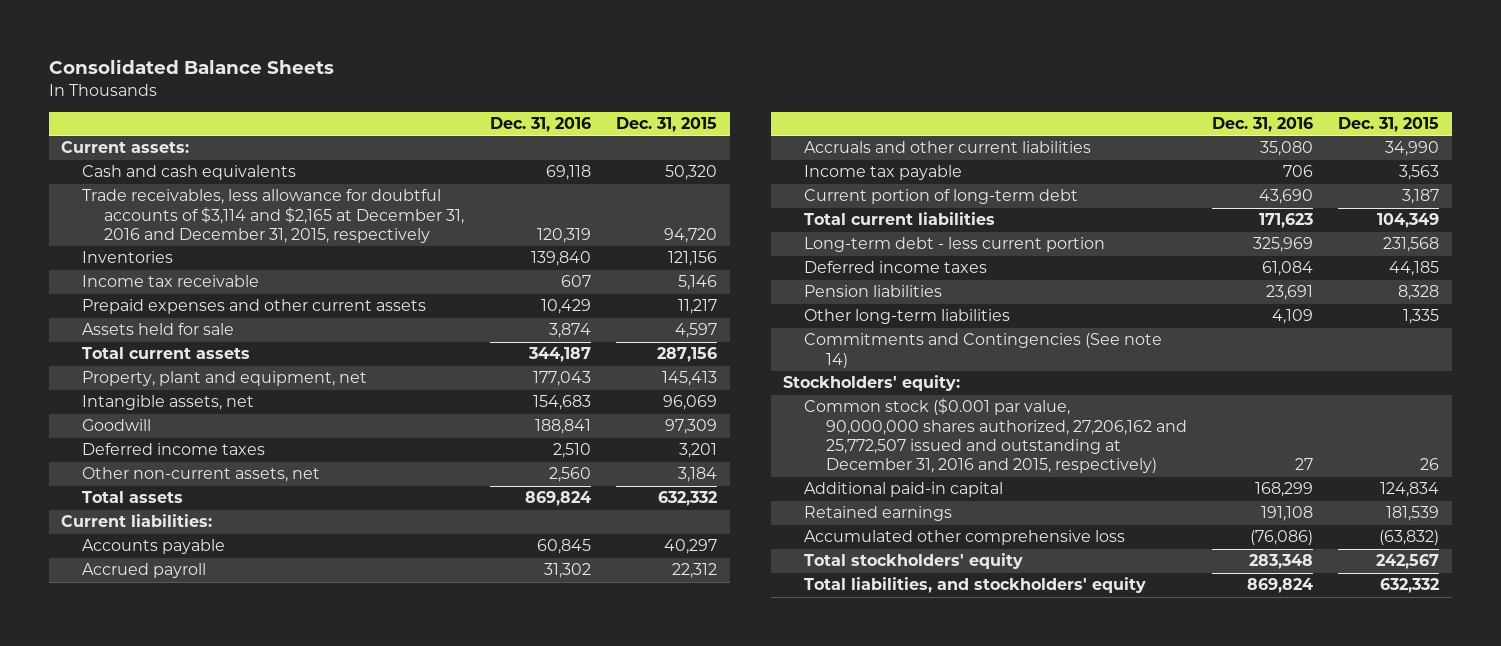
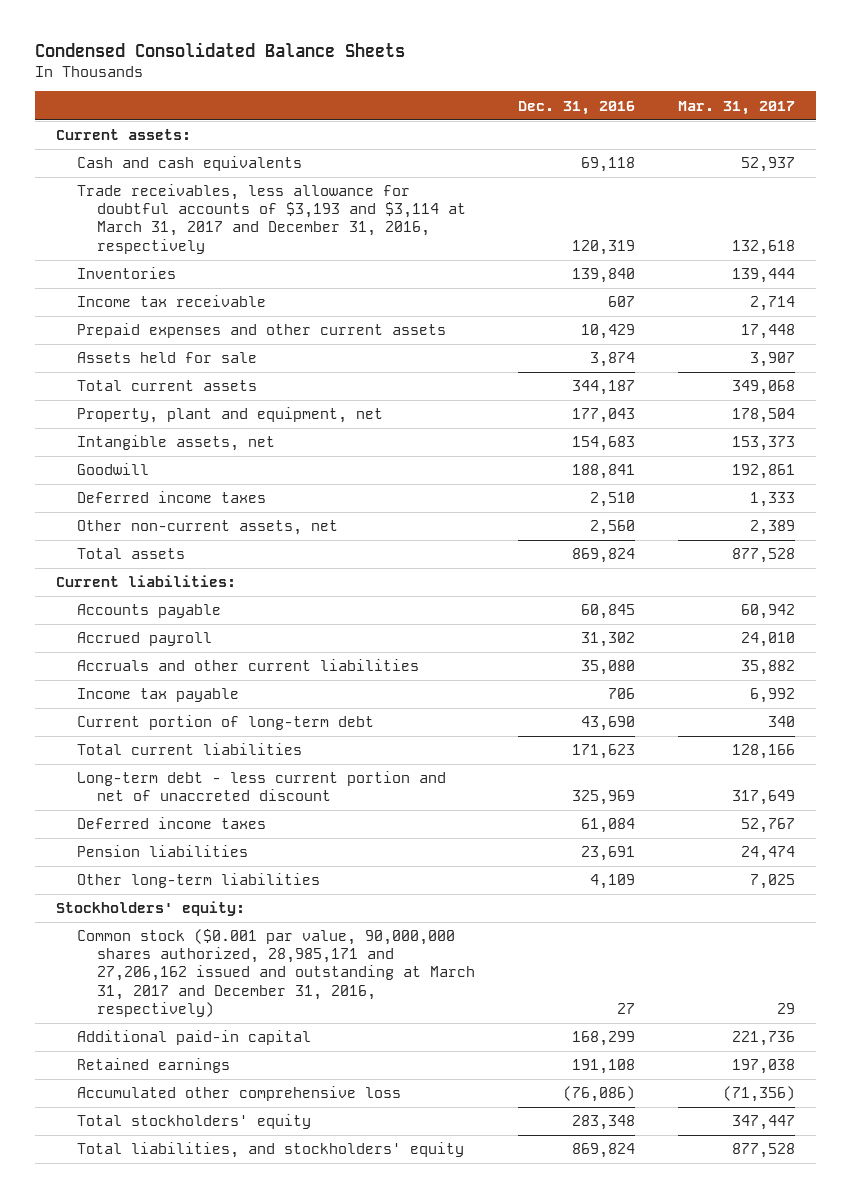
[48,58,334,74] Consolidated Balance Sheets -> [34,42,405,58] Condensed Consolidated Balance Sheets
[616,117,718,133] Dec. 31, 2015 -> none
none -> [677,100,795,115] Mar. 31, 2017
[82,189,464,244] Trade receivables, less allowance for doubtful accounts of $3,114 and $2,165 at December 31, 2016 and December 31, 2015, respectively -> [76,184,466,254] Trade receivables, less allowance for doubtful accounts of $3,193 and $3,114 at March 31, 2017 and December 31, 2016, respectively
[804,237,1106,253] Long-term debt - less current portion -> [76,771,446,802] Long-term debt - less current portion and net of unaccreted discount
[804,333,1163,368] Commitments and Contingencies (See note 14) -> none
[804,398,1187,474] Common stock ($0.001 par value, 90,000,000 shares authorized, 27,206,162 and 25,772,507 issued and outstanding at December 31, 2016 and 2015, respectively) -> [76,929,475,1017] Common stock ($0.001 par value, 90,000,000 shares authorized, 28,985,171 and 27,206,162 issued and outstanding at March 31, 2017 and December 31, 2016, respectively)

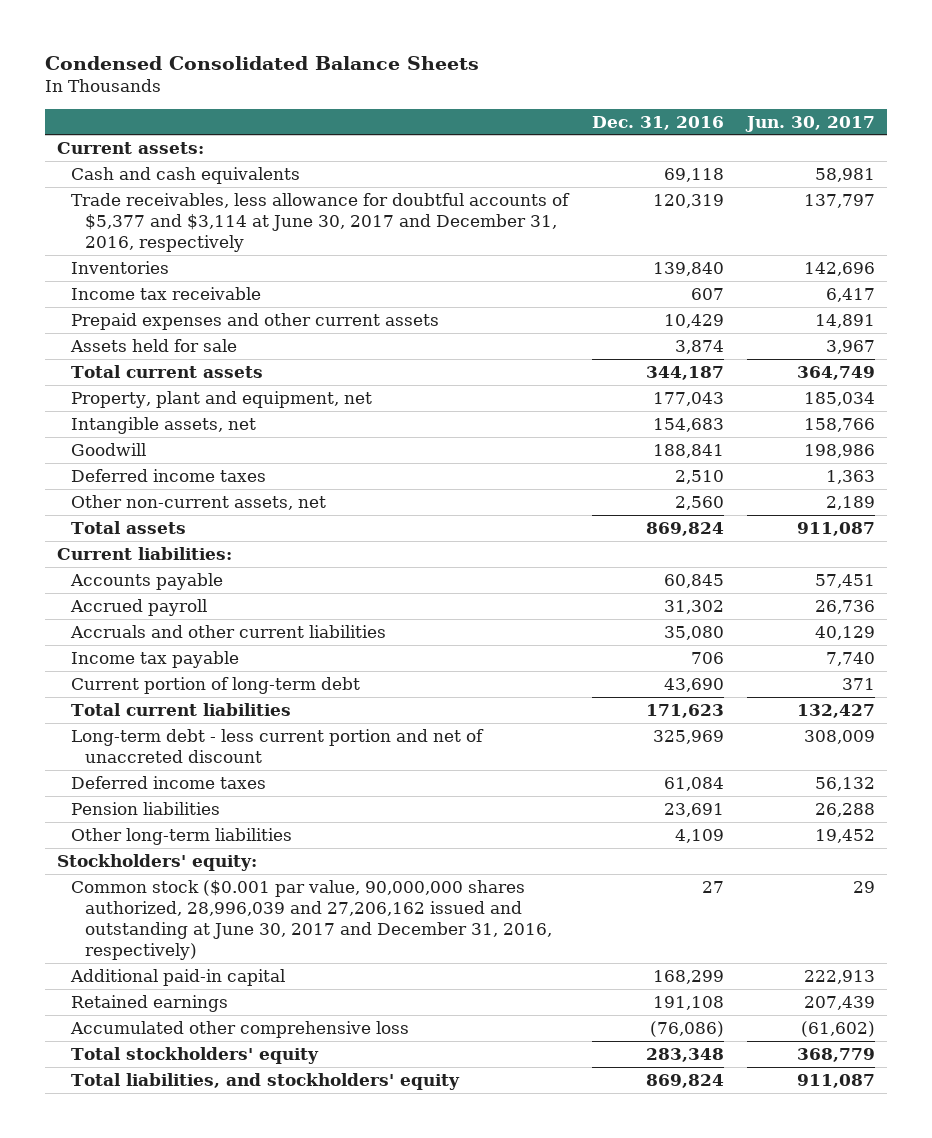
[677,100,795,115] Mar. 31, 2017 -> none
none -> [745,115,876,132] Jun. 30, 2017
[76,184,466,254] Trade receivables, less allowance for doubtful accounts of $3,193 and $3,114 at March 31, 2017 and December 31, 2016, respectively -> [70,192,570,253] Trade receivables, less allowance for doubtful accounts of $5,377 and $3,114 at June 30, 2017 and December 31, 2016, respectively
[76,929,475,1017] Common stock ($0.001 par value, 90,000,000 shares authorized, 28,985,171 and 27,206,162 issued and outstanding at March 31, 2017 and December 31, 2016, respectively) -> [70,879,553,961] Common stock ($0.001 par value, 90,000,000 shares authorized, 28,996,039 and 27,206,162 issued and outstanding at June 30, 2017 and December 31, 2016, respectively)

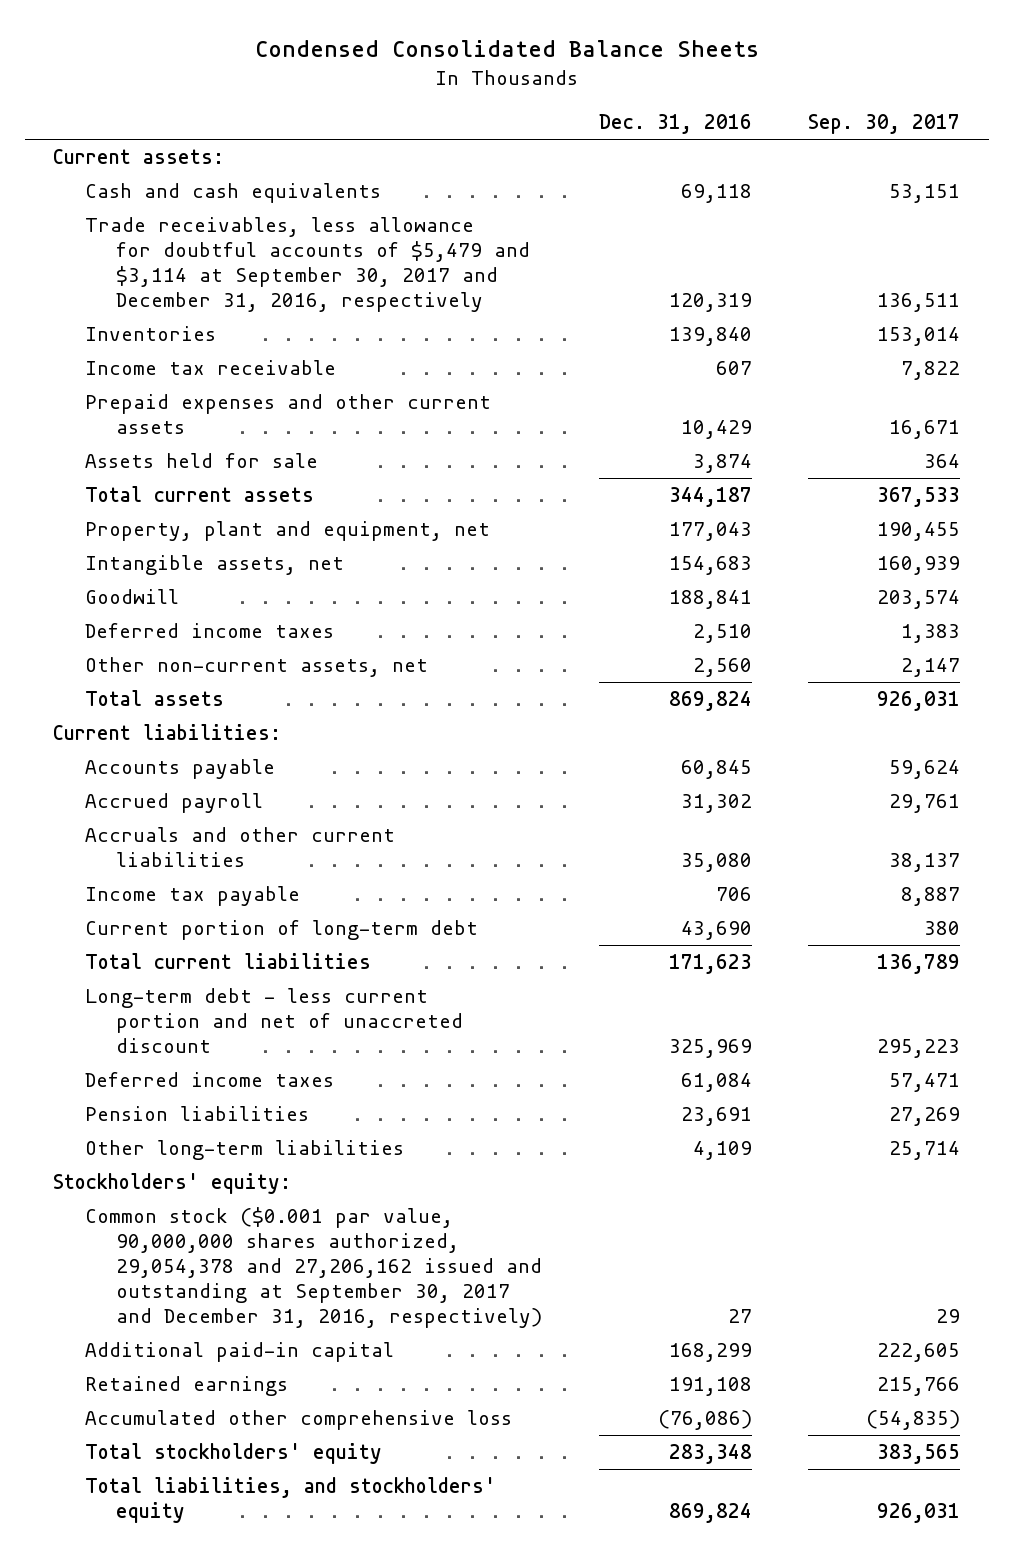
[745,115,876,132] Jun. 30, 2017 -> none
none -> [808,114,961,135] Sep. 30, 2017
[70,192,570,253] Trade receivables, less allowance for doubtful accounts of $5,377 and $3,114 at June 30, 2017 and December 31, 2016, respectively -> [84,216,531,312] Trade receivables, less allowance for doubtful accounts of $5,479 and $3,114 at September 30, 2017 and December 31, 2016, respectively
[70,879,553,961] Common stock ($0.001 par value, 90,000,000 shares authorized, 28,996,039 and 27,206,162 issued and outstanding at June 30, 2017 and December 31, 2016, respectively) -> [84,1206,543,1328] Common stock ($0.001 par value, 90,000,000 shares authorized, 29,054,378 and 27,206,162 issued and outstanding at September 30, 2017 and December 31, 2016, respectively)

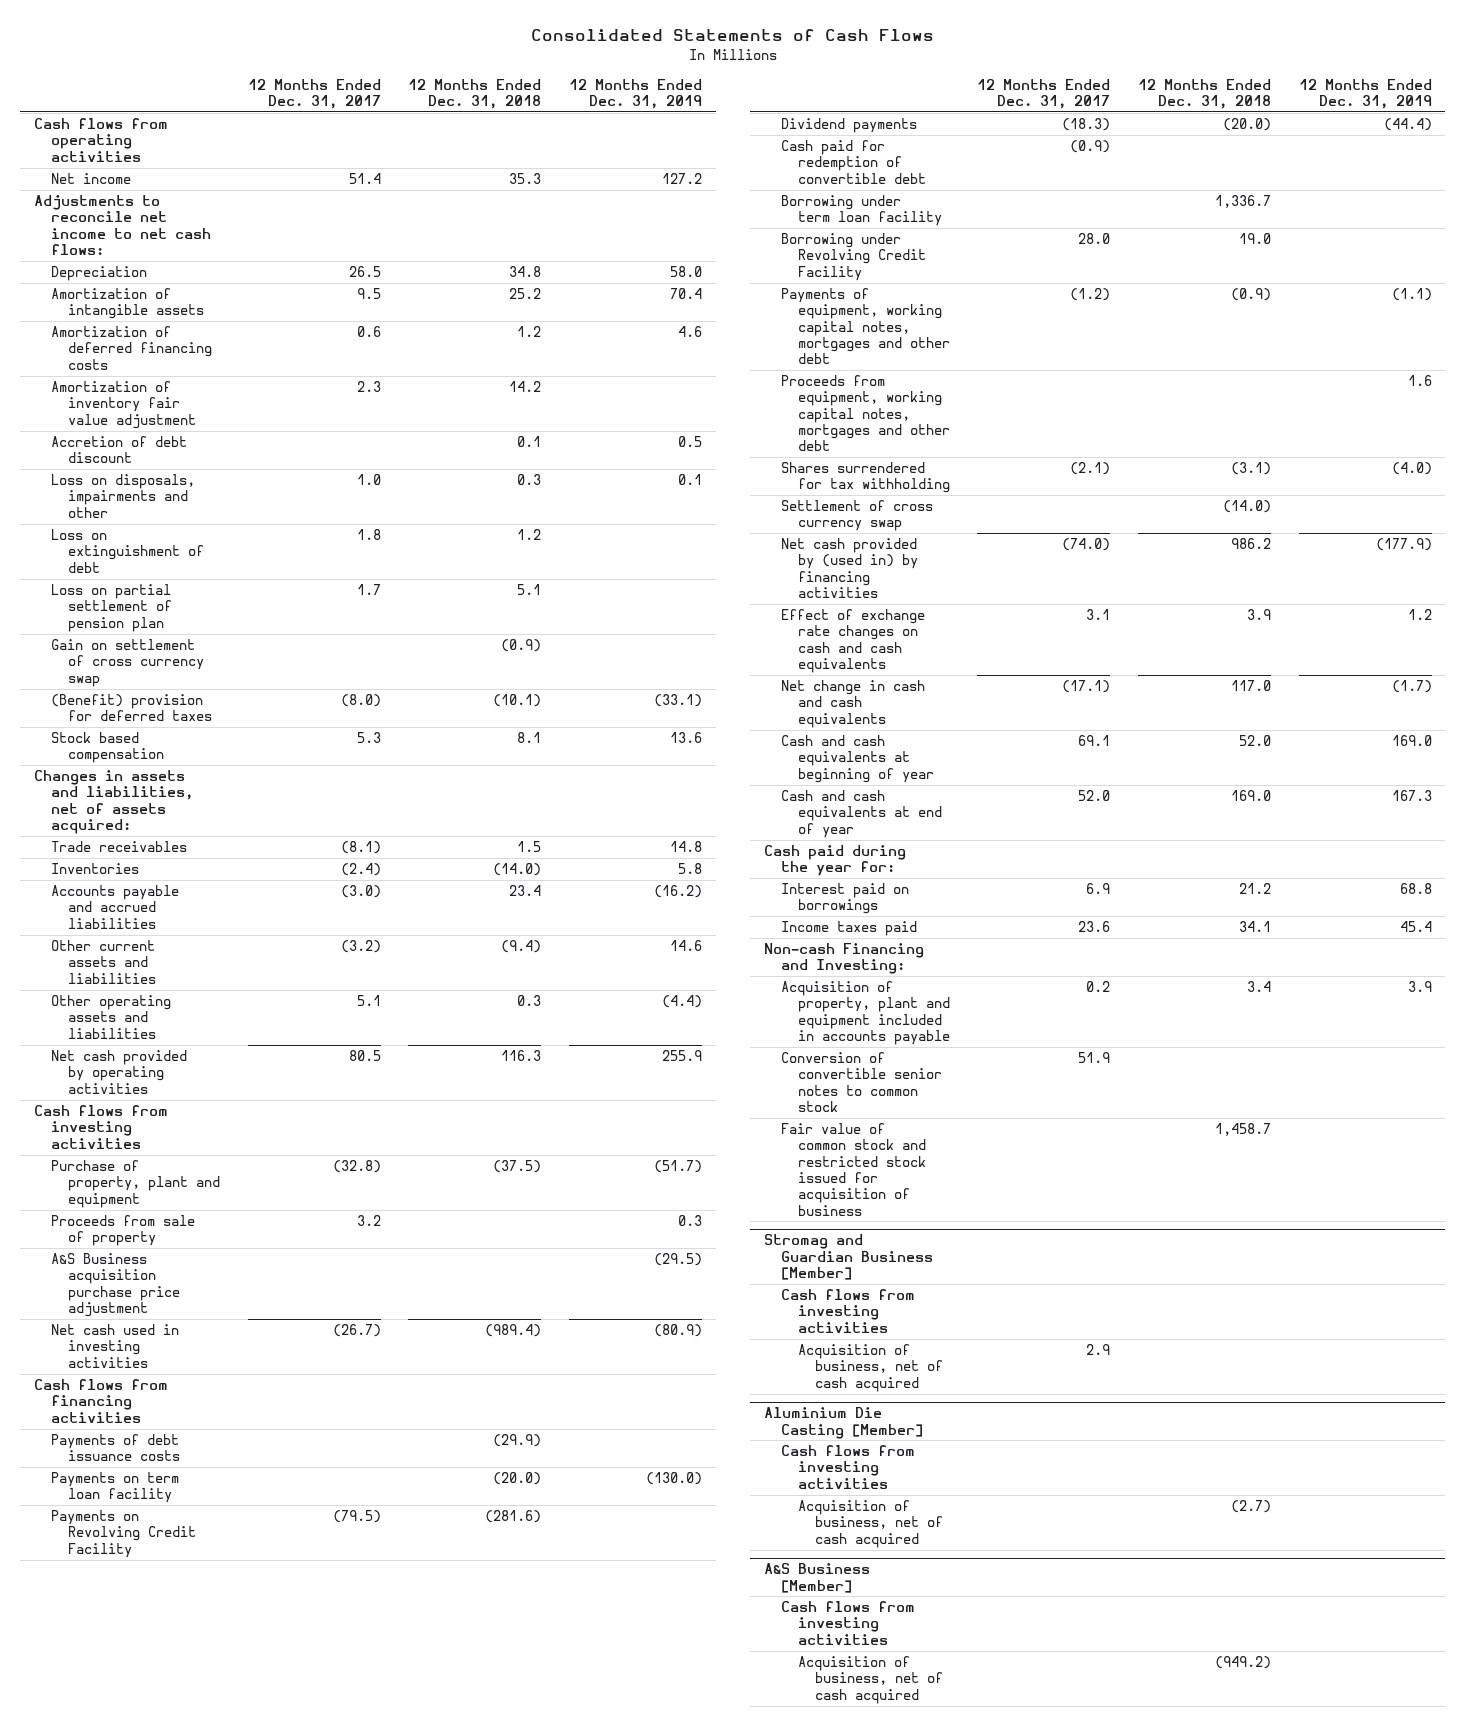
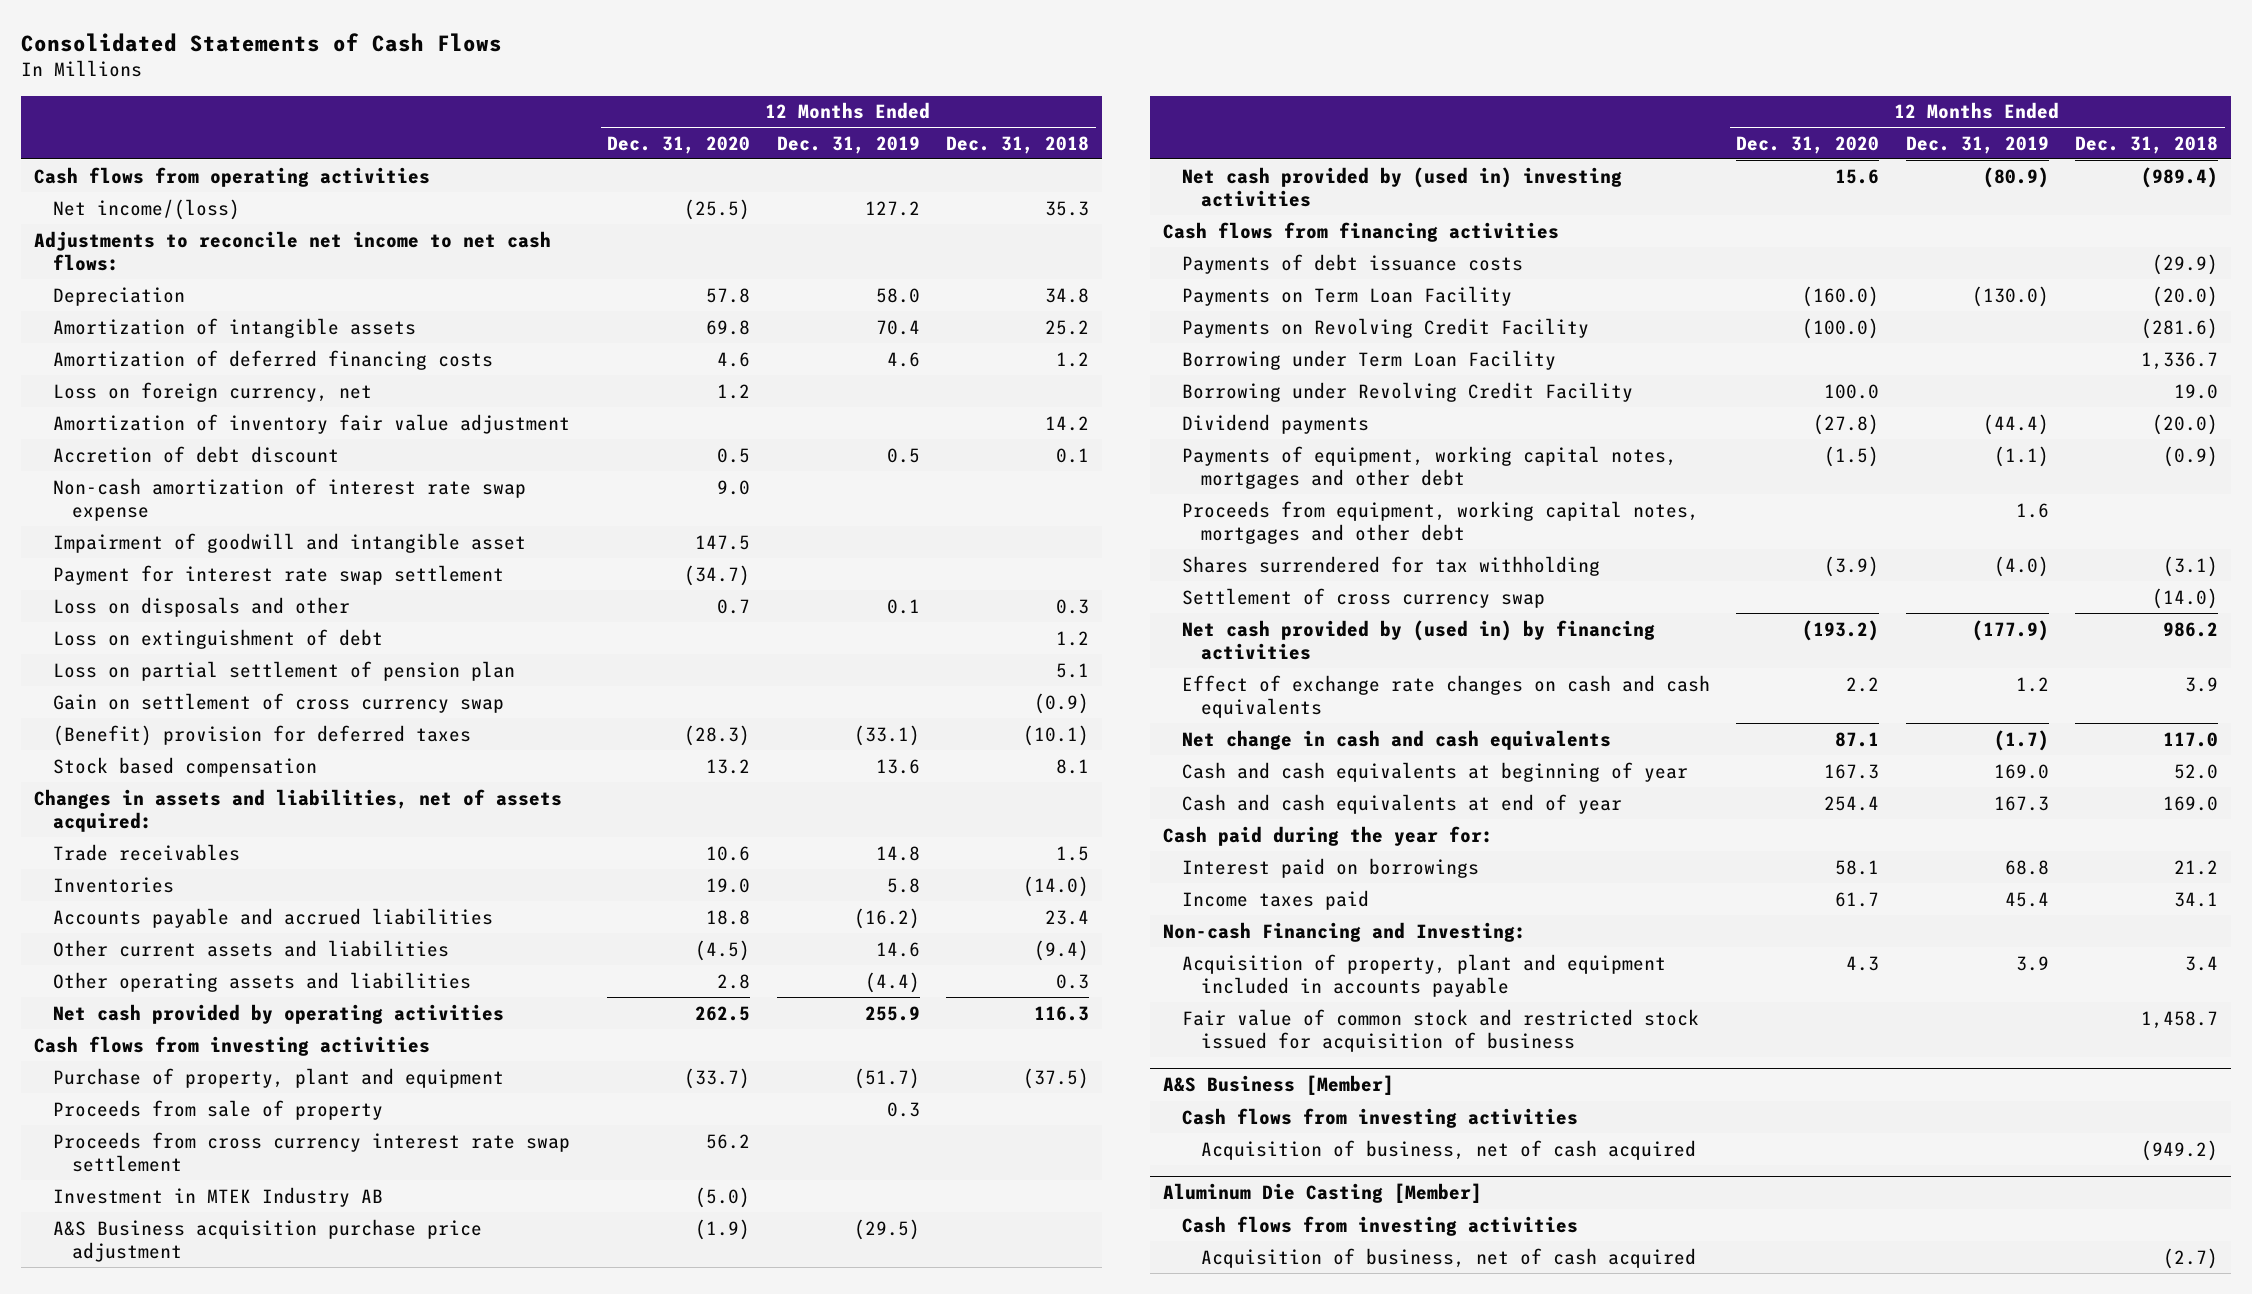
[247,78,381,109] 12 Months Ended Dec. 31, 2017 -> none
none -> [607,135,751,154] Dec. 31, 2020
[51,173,132,185] Net income -> [52,198,240,220] Net income/(loss)
none -> [52,381,372,402] Loss on foreign currency, net
none -> [52,477,526,522] Non-cash amortization of interest rate swap expense
none -> [52,532,526,553] Impairment of goodwill and intangible asset
none -> [52,564,504,585] Payment for interest rate swap settlement
[51,474,196,518] Loss on disposals, impairments and other -> [52,596,350,617] Loss on disposals and other
none -> [52,1131,570,1173] Proceeds from cross currency interest rate swap settlement
none -> [52,1186,383,1207] Investment in MTEK Industry AB
[51,1324,180,1368] Net cash used in investing activities -> [1181,166,1622,208] Net cash provided by (used in) investing activities
[51,1472,180,1504] Payments on term loan facility -> [1181,285,1512,306] Payments on Term Loan Facility
[780,140,926,184] Cash paid for redemption of convertible debt -> none
[780,195,942,227] Borrowing under term loan facility -> [1181,349,1556,370] Borrowing under Term Loan Facility
[780,118,917,134] Dividend payments -> [1181,413,1369,434] Dividend payments
[780,1052,942,1113] Conversion of convertible senior notes to common stock -> none
[763,1234,933,1280] Stromag and Guardian Business [Member] -> none
[780,1289,915,1333] Cash flows from investing activities -> none
[797,1344,944,1392] Acquisition of business, net of cash acquired -> none
[763,1407,923,1439] Aluminium Die Casting [Member] -> none
[780,1445,915,1489] Cash flows from investing activities -> none
[797,1500,944,1548] Acquisition of business, net of cash acquired -> none
none -> [1163,1183,1483,1204] Aluminum Die Casting [Member]
none -> [1181,1215,1578,1236] Cash flows from investing activities
none -> [1200,1247,1696,1268] Acquisition of business, net of cash acquired

